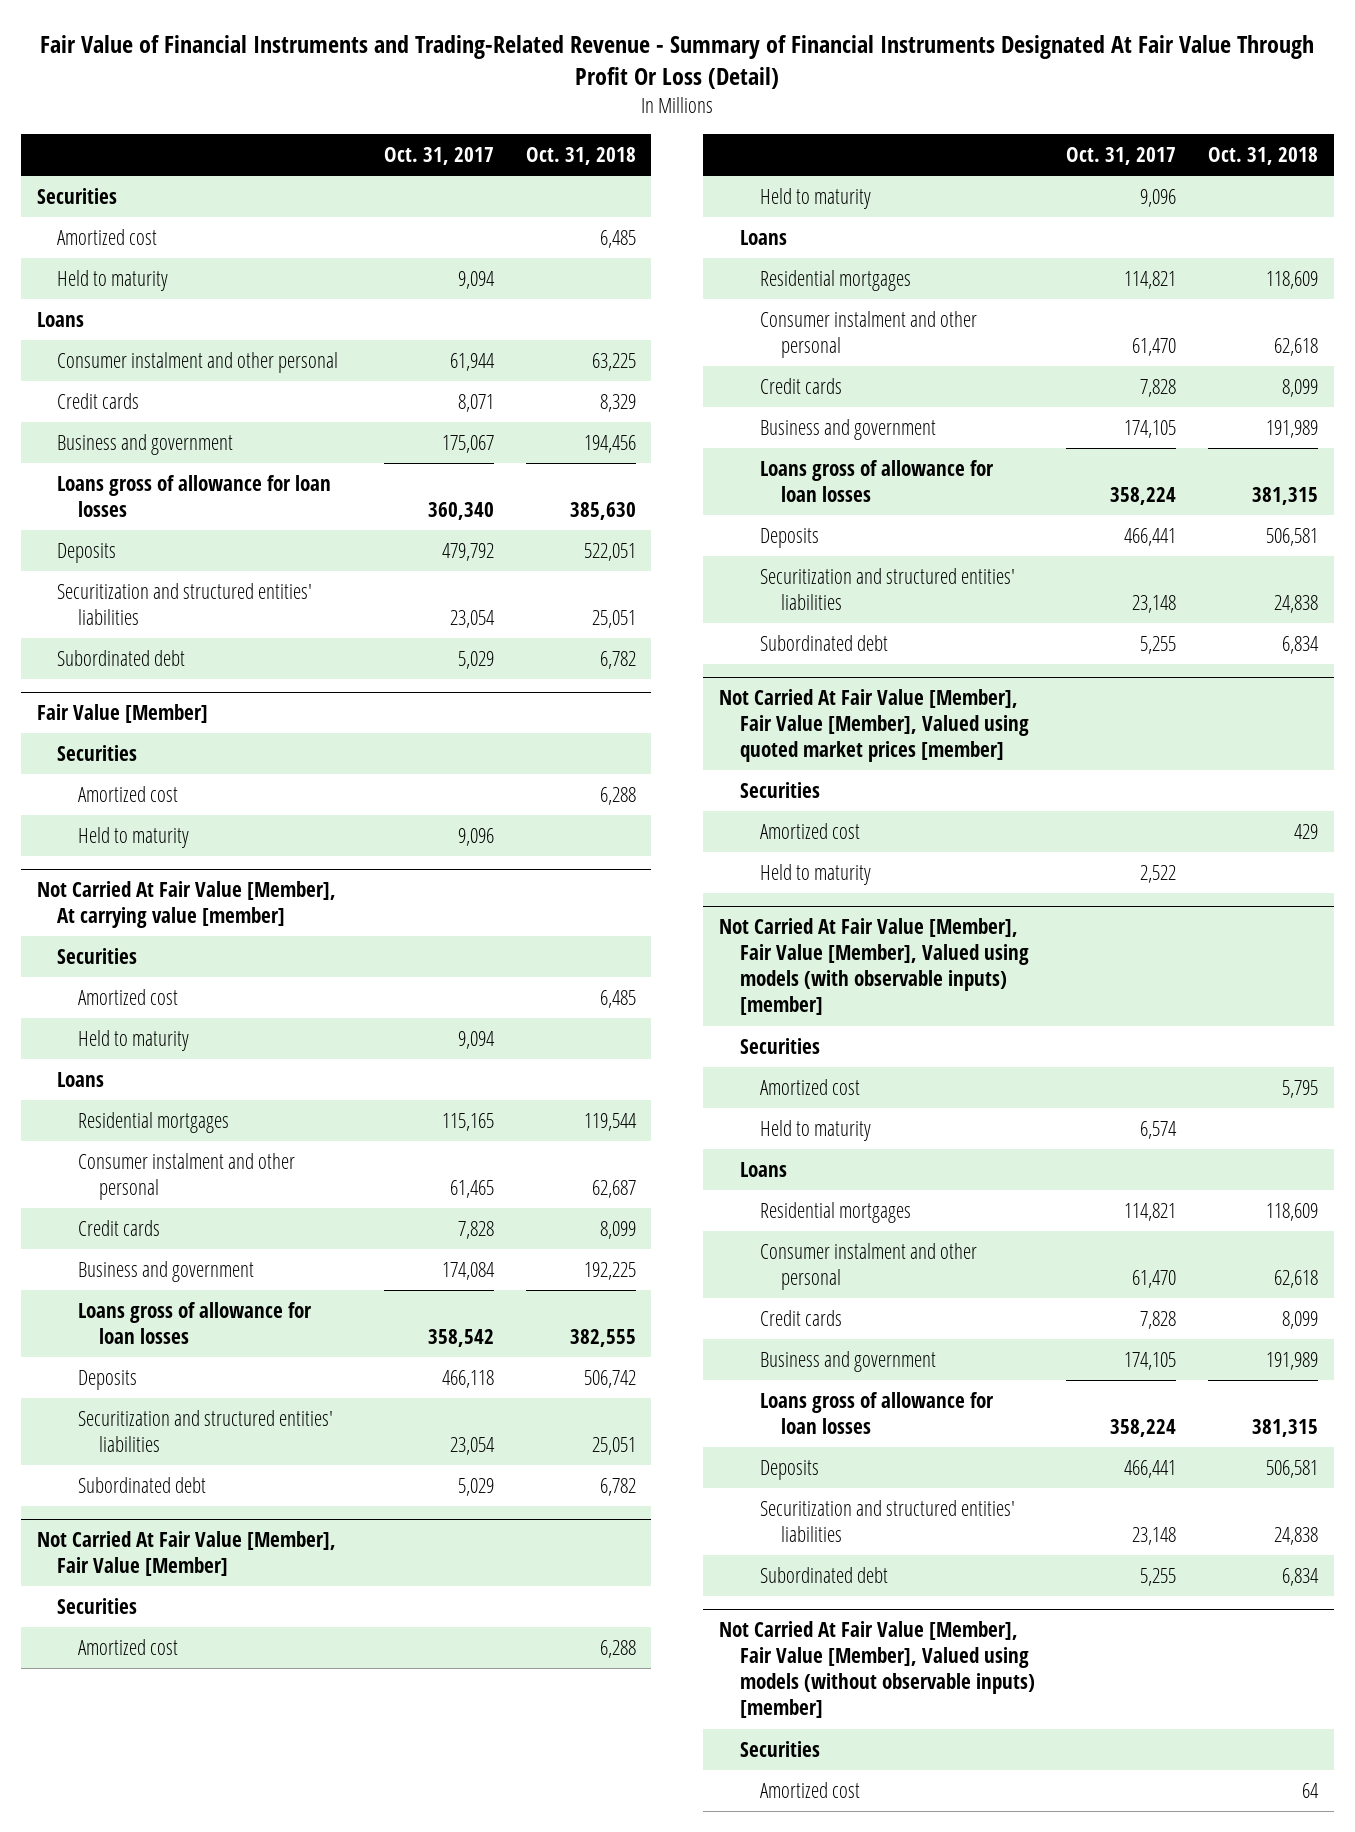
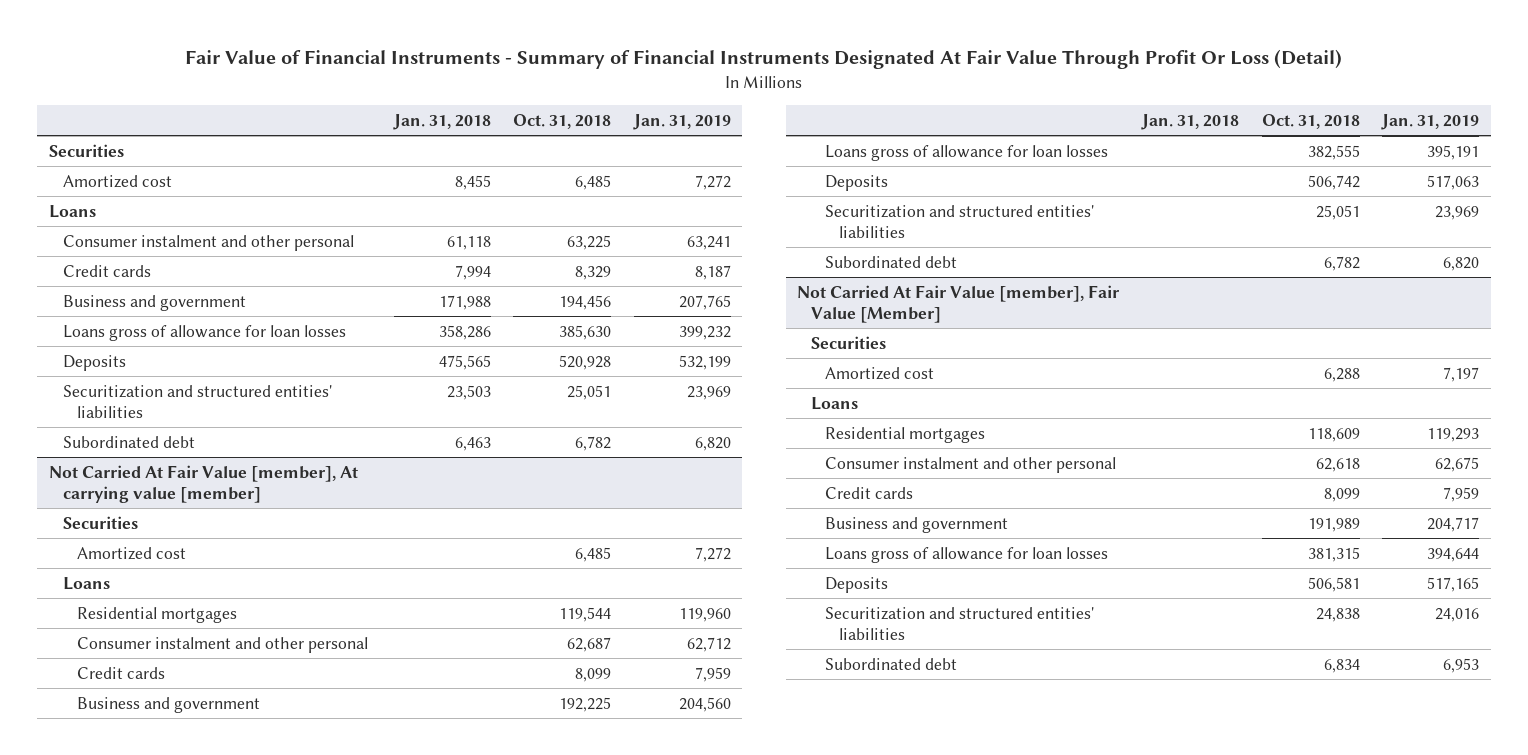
[40,35,1315,90] Fair Value of Financial Instruments and Trading-Related Revenue - Summary of Financial Instruments Designated At Fair Value Through Profit Or Loss (Detail) -> [185,49,1343,70] Fair Value of Financial Instruments - Summary of Financial Instruments Designated At Fair Value Through Profit Or Loss (Detail)
[383,146,494,165] Oct. 31, 2017 -> none
none -> [392,113,491,130] Jan. 31, 2018
none -> [633,113,732,130] Jan. 31, 2019
[57,270,169,292] Held to maturity -> none
[583,543,636,562] 522,051 -> [559,354,612,370] 520,928
[36,704,208,724] Fair Value [Member] -> none
[57,745,138,762] Securities -> none
[77,786,178,803] Amortized cost -> none
[77,827,189,849] Held to maturity -> none
[36,881,336,929] Not Carried At Fair Value [Member], At carrying value [member] -> [48,464,358,503] Not Carried At Fair Value [member], At carrying value [member]
[77,1030,189,1052] Held to maturity -> none
[36,1531,336,1577] Not Carried At Fair Value [Member], Fair Value [Member] -> [797,284,1121,323] Not Carried At Fair Value [member], Fair Value [Member]
[760,188,872,210] Held to maturity -> none
[718,689,1029,763] Not Carried At Fair Value [Member], Fair Value [Member], Valued using quoted market prices [member] -> none
[739,782,820,799] Securities -> none
[760,823,861,840] Amortized cost -> none
[760,864,872,886] Held to maturity -> none
[718,918,1029,1016] Not Carried At Fair Value [Member], Fair Value [Member], Valued using models (with observable inputs) [member] -> none
[739,1038,820,1055] Securities -> none
[760,1079,861,1096] Amortized cost -> none
[760,1120,872,1142] Held to maturity -> none
[739,1162,787,1178] Loans -> none
[760,1202,912,1224] Residential mortgages -> none
[760,1243,978,1291] Consumer instalment and other personal -> none
[760,1310,843,1327] Credit cards -> none
[760,1351,937,1373] Business and government -> none
[760,1392,995,1435] Loans gross of allowance for loan losses -> none
[760,1460,820,1481] Deposits -> none
[760,1500,1016,1543] Securitization and structured entities' liabilities -> none
[760,1567,889,1584] Subordinated debt -> none
[718,1621,1035,1719] Not Carried At Fair Value [Member], Fair Value [Member], Valued using models (without observable inputs) [member] -> none
[739,1741,820,1758] Securities -> none
[760,1782,861,1799] Amortized cost -> none

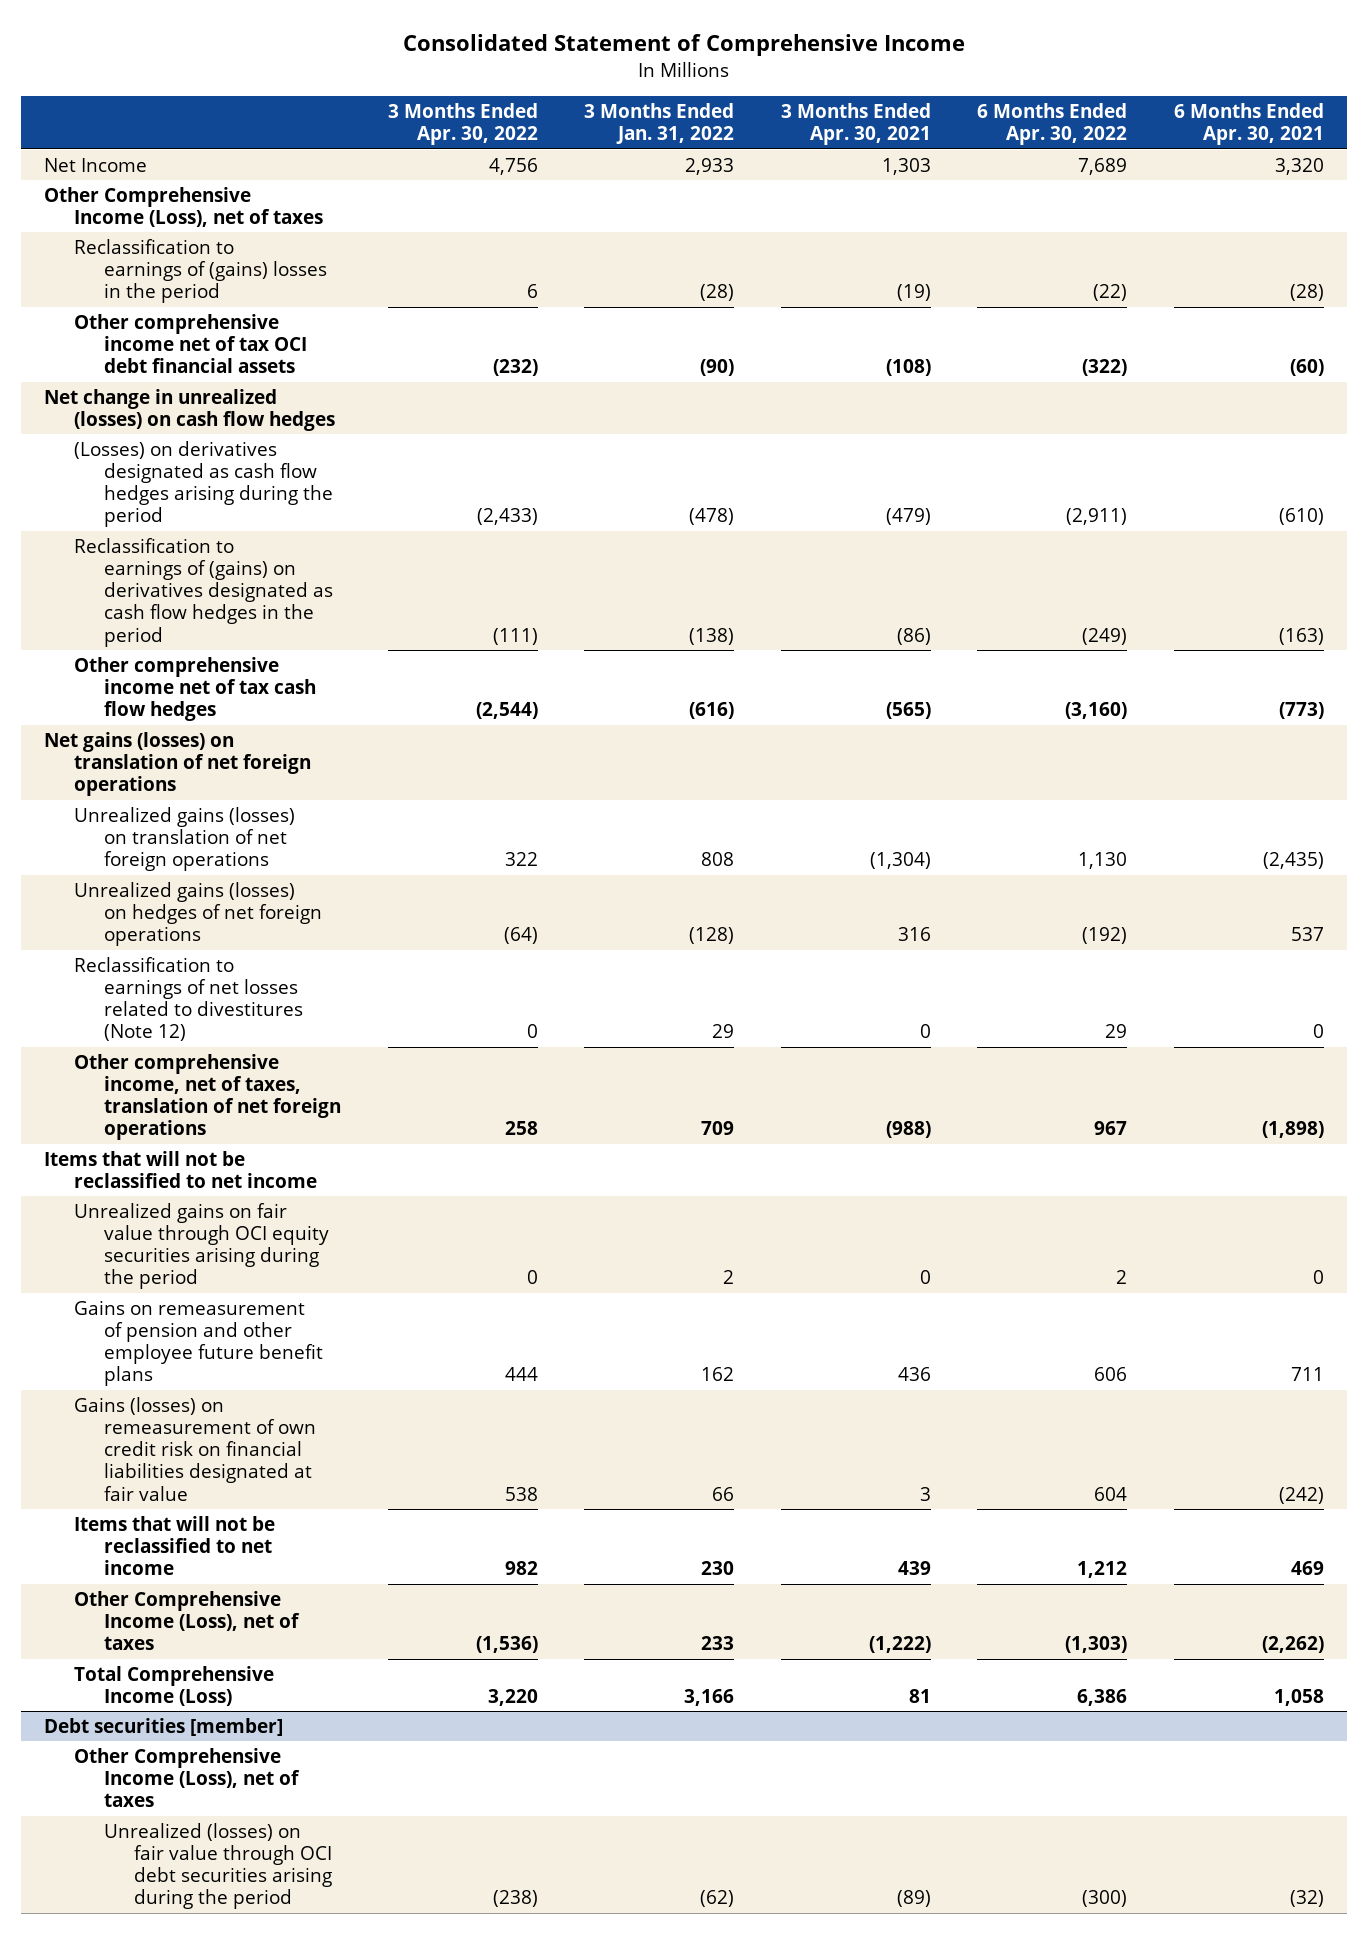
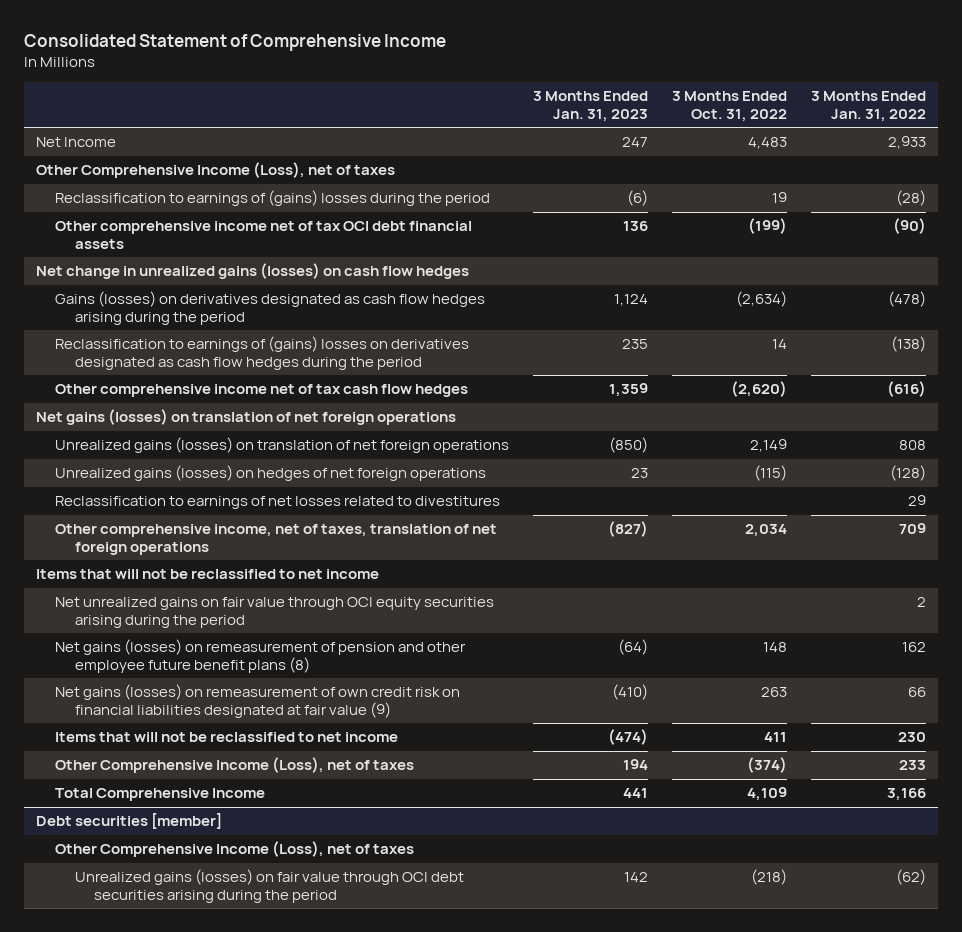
[387,103,538,146] 3 Months Ended Apr. 30, 2022 -> none
[780,103,931,146] 3 Months Ended Apr. 30, 2021 -> none
[977,103,1128,146] 6 Months Ended Apr. 30, 2022 -> none
[1173,103,1324,146] 6 Months Ended Apr. 30, 2021 -> none
none -> [533,91,649,122] 3 Months Ended Jan. 31, 2023
none -> [671,91,787,122] 3 Months Ended Oct. 31, 2022
[74,238,328,304] Reclassification to earnings of (gains) losses in the period -> [55,190,491,207] Reclassification to earnings of (gains) losses during the period
[44,388,336,432] Net change in unrealized (losses) on cash flow hedges -> [35,263,469,280] Net change in unrealized gains (losses) on cash flow hedges
[74,440,334,528] (Losses) on derivatives designated as cash flow hedges arising during the period -> [55,291,486,325] Gains (losses) on derivatives designated as cash flow hedges arising during the period
[74,537,334,647] Reclassification to earnings of (gains) on derivatives designated as cash flow hedges in the period -> [55,336,470,370] Reclassification to earnings of (gains) losses on derivatives designated as cash flow hedges during the period
[74,956,304,1042] Reclassification to earnings of net losses related to divestitures (Note 12) -> [55,496,501,510] Reclassification to earnings of net losses related to divestitures
[74,1202,330,1290] Unrealized gains on fair value through OCI equity securities arising during the period -> [55,597,495,628] Net unrealized gains on fair value through OCI equity securities arising during the period
[74,1299,324,1387] Gains on remeasurement of pension and other employee future benefit plans -> [55,639,467,673] Net gains (losses) on remeasurement of pension and other employee future benefit plans (8)
[74,1396,317,1501] Gains (losses) on remeasurement of own credit risk on financial liabilities designated at fair value -> [55,684,461,718] Net gains (losses) on remeasurement of own credit risk on financial liabilities designated at fair value (9)
[74,1665,275,1707] Total Comprehensive Income (Loss) -> [55,788,266,802] Total Comprehensive Income
[104,1822,333,1910] Unrealized (losses) on fair value through OCI debt securities arising during the period -> [74,869,464,903] Unrealized gains (losses) on fair value through OCI debt securities arising during the period

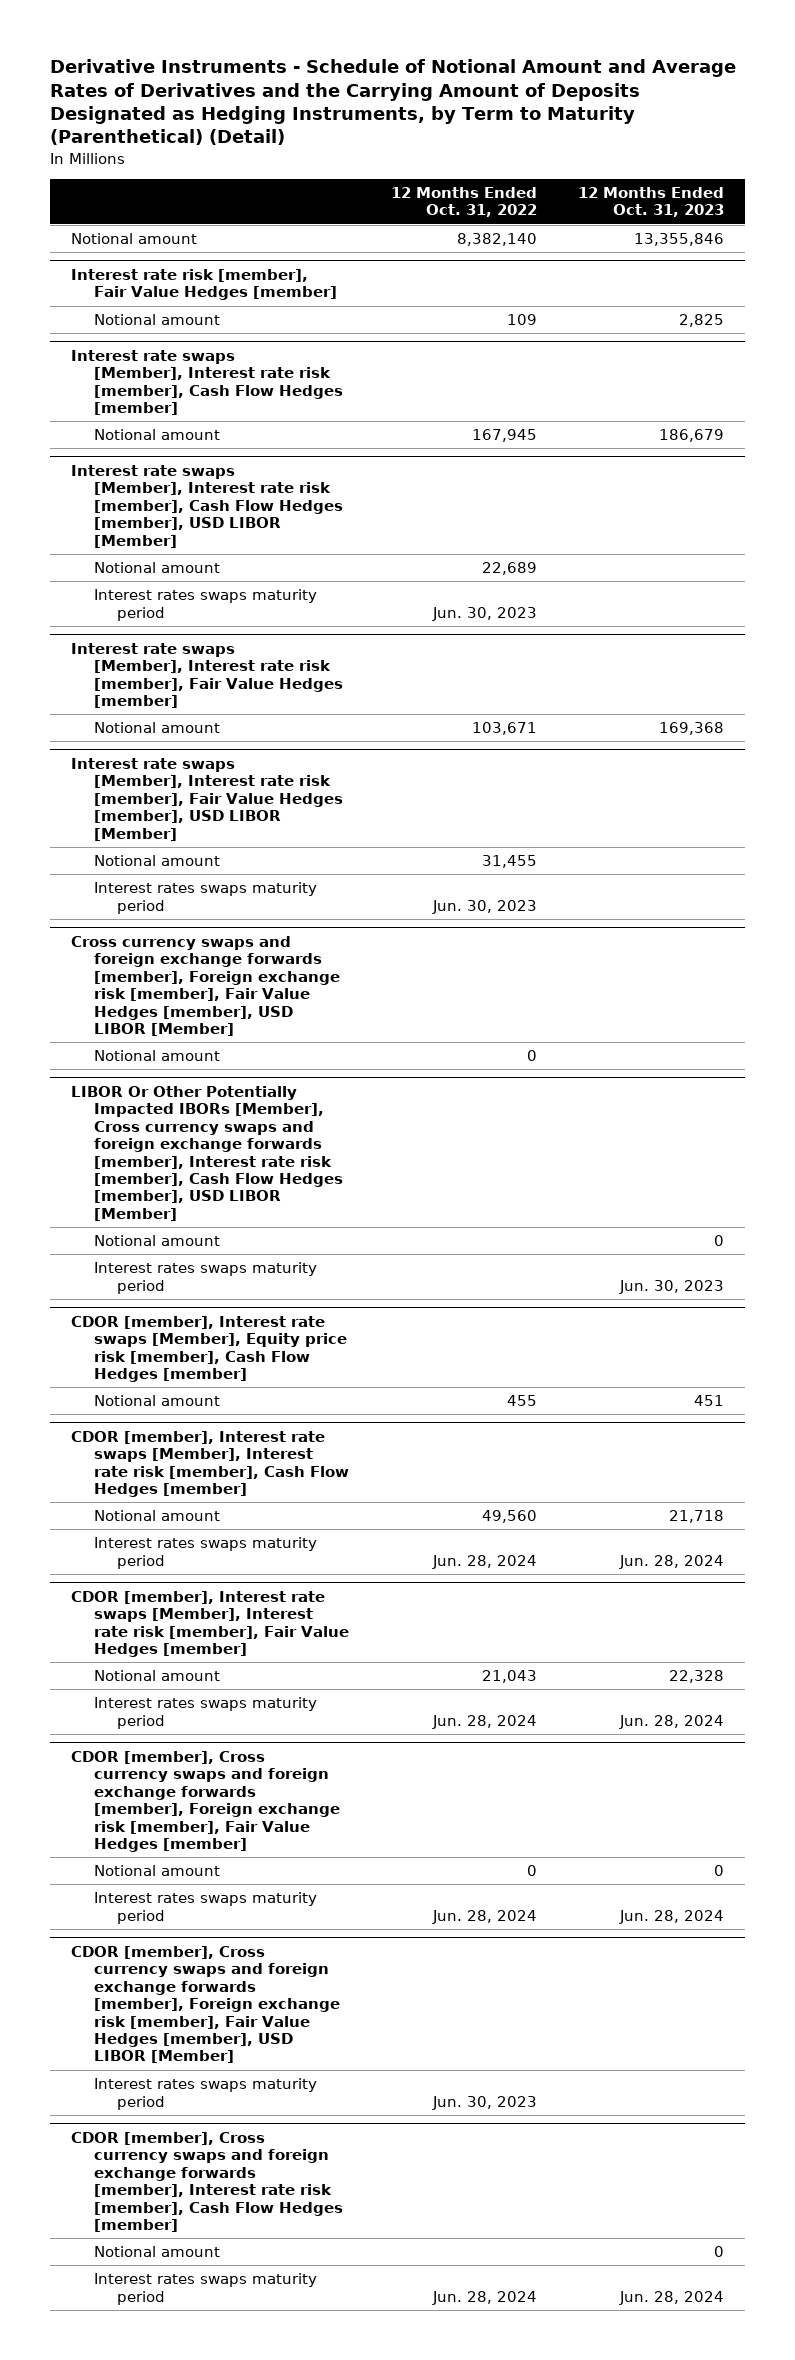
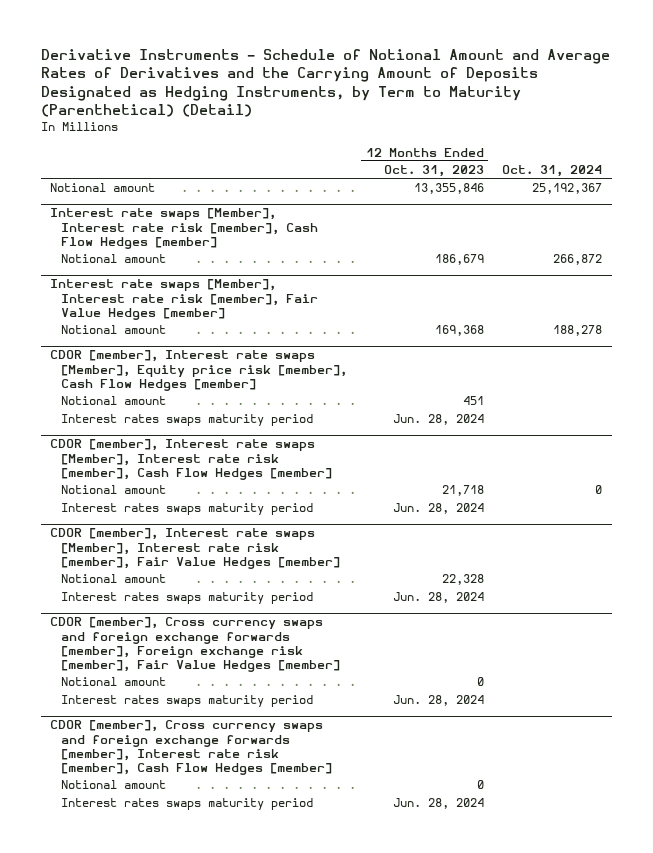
[390,187,537,218] 12 Months Ended Oct. 31, 2022 -> none
none -> [502,165,603,178] Oct. 31, 2024
[70,268,337,301] Interest rate risk [member], Fair Value Hedges [member] -> none
[93,314,220,326] Notional amount -> none
[70,464,343,548] Interest rate swaps [Member], Interest rate risk [member], Cash Flow Hedges [member], USD LIBOR [Member] -> none
[93,562,220,574] Notional amount -> none
[93,589,317,621] Interest rates swaps maturity period -> none
[70,757,343,841] Interest rate swaps [Member], Interest rate risk [member], Fair Value Hedges [member], USD LIBOR [Member] -> none
[93,855,220,867] Notional amount -> none
[93,882,317,914] Interest rates swaps maturity period -> none
[70,935,340,1037] Cross currency swaps and foreign exchange forwards [member], Foreign exchange risk [member], Fair Value Hedges [member], USD LIBOR [Member] -> none
[93,1050,220,1062] Notional amount -> none
[70,1085,343,1221] LIBOR Or Other Potentially Impacted IBORs [Member], Cross currency swaps and foreign exchange forwards [member], Interest rate risk [member], Cash Flow Hedges [member], USD LIBOR [Member] -> none
[93,1235,220,1247] Notional amount -> none
[93,1262,317,1294] Interest rates swaps maturity period -> none
none -> [60,414,313,427] Interest rates swaps maturity period
[70,1945,340,2064] CDOR [member], Cross currency swaps and foreign exchange forwards [member], Foreign exchange risk [member], Fair Value Hedges [member], USD LIBOR [Member] -> none
[93,2078,317,2110] Interest rates swaps maturity period -> none

